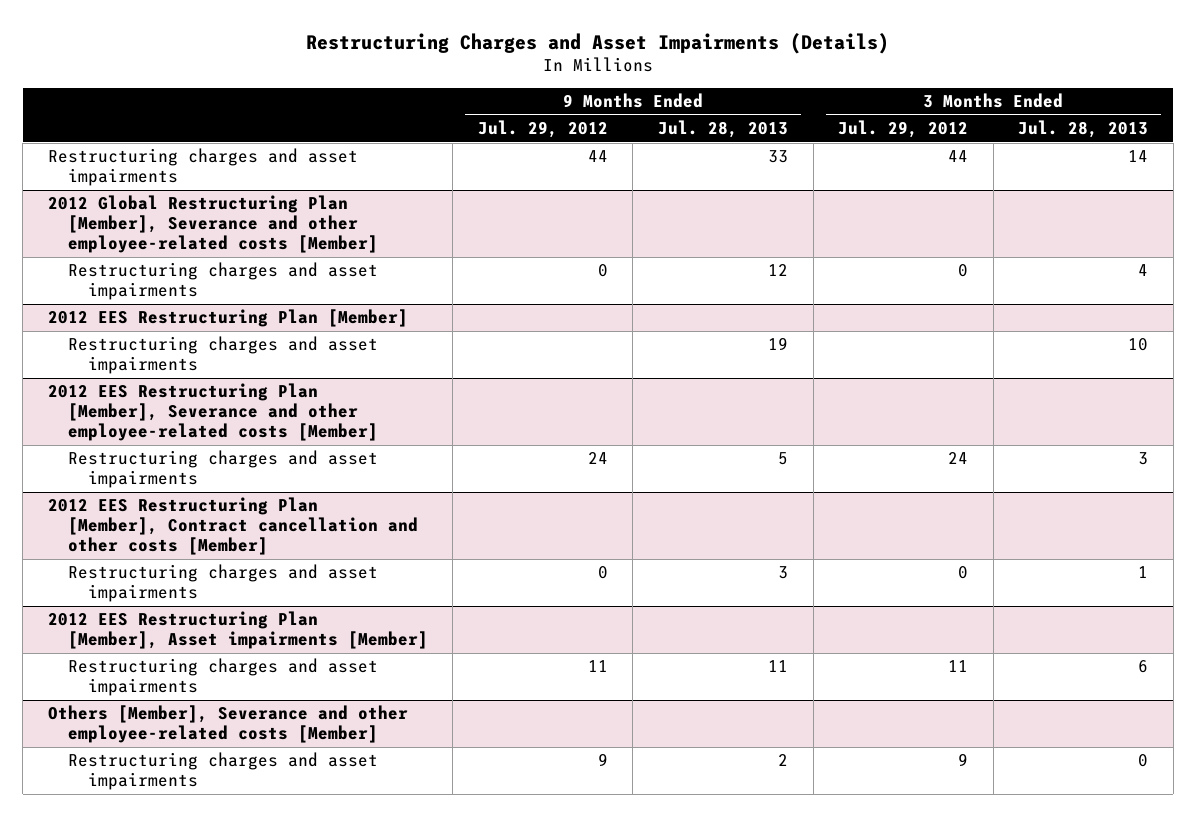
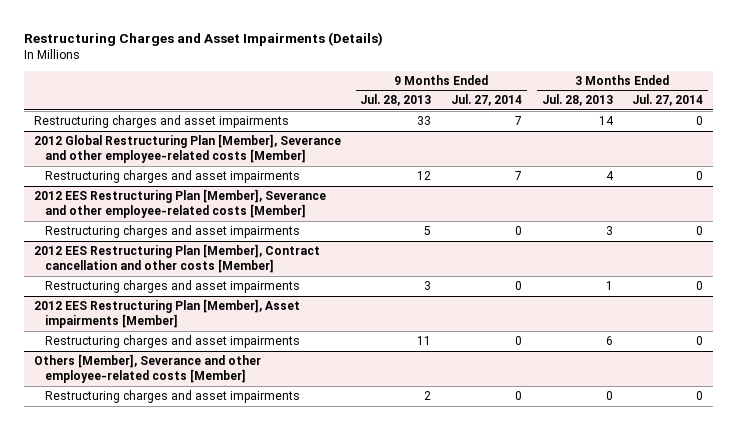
[477,120,608,139] Jul. 29, 2012 -> none
[838,120,969,139] Jul. 29, 2012 -> none
none -> [451,94,523,107] Jul. 27, 2014
none -> [632,94,704,107] Jul. 27, 2014
[47,309,408,328] 2012 EES Restructuring Plan [Member] -> none
[67,336,378,375] Restructuring charges and asset impairments -> none

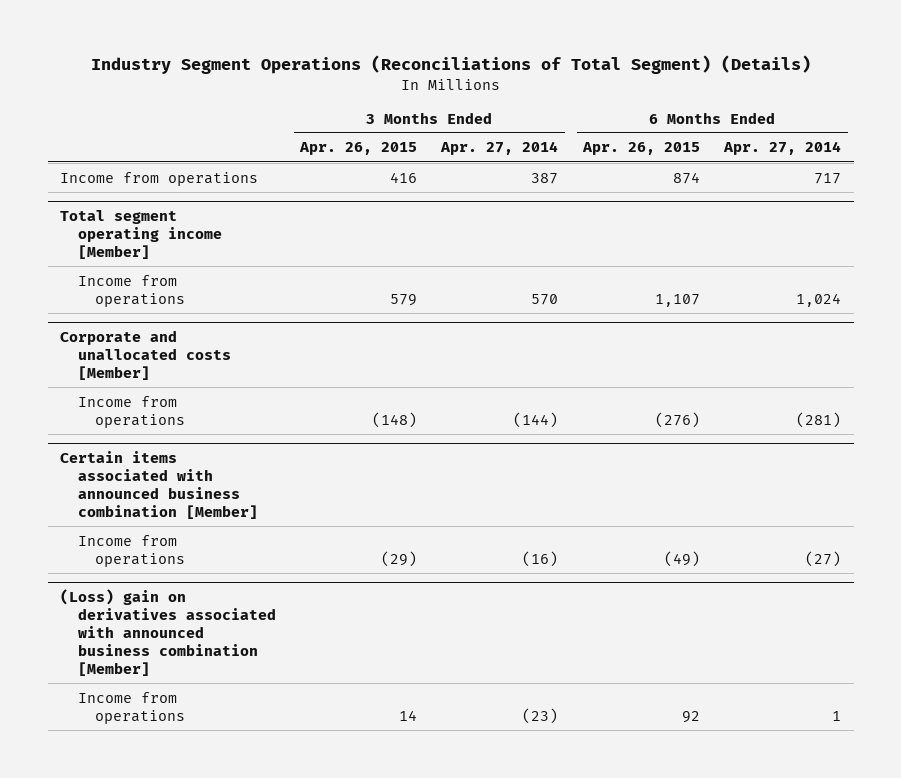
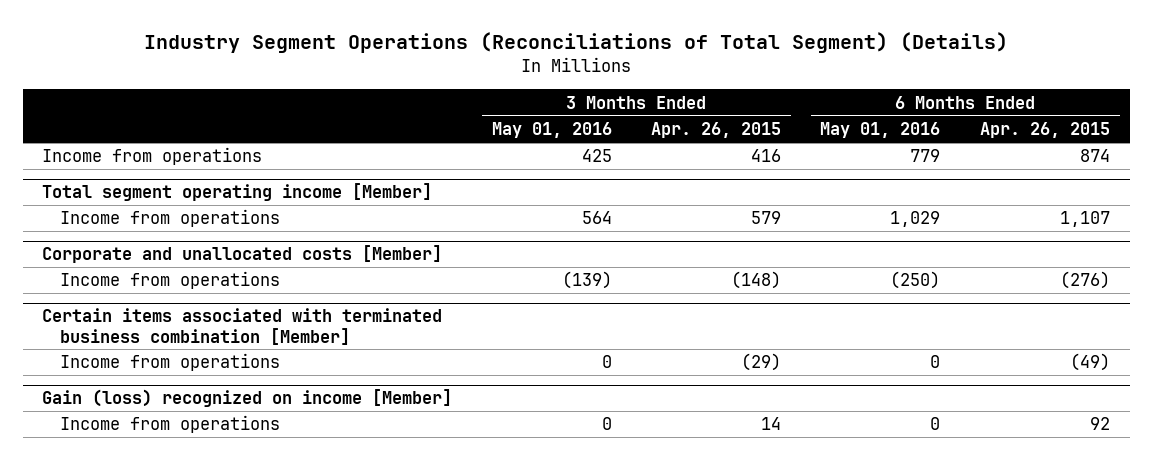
[440,141,559,156] Apr. 27, 2014 -> none
[723,141,842,156] Apr. 27, 2014 -> none
none -> [491,122,612,139] May 01, 2016
none -> [820,122,941,139] May 01, 2016
[59,450,258,519] Certain items associated with announced business combination [Member] -> [42,308,443,345] Certain items associated with terminated business combination [Member]
[59,588,276,676] (Loss) gain on derivatives associated with announced business combination [Member] -> [42,389,453,408] Gain (loss) recognized on income [Member]

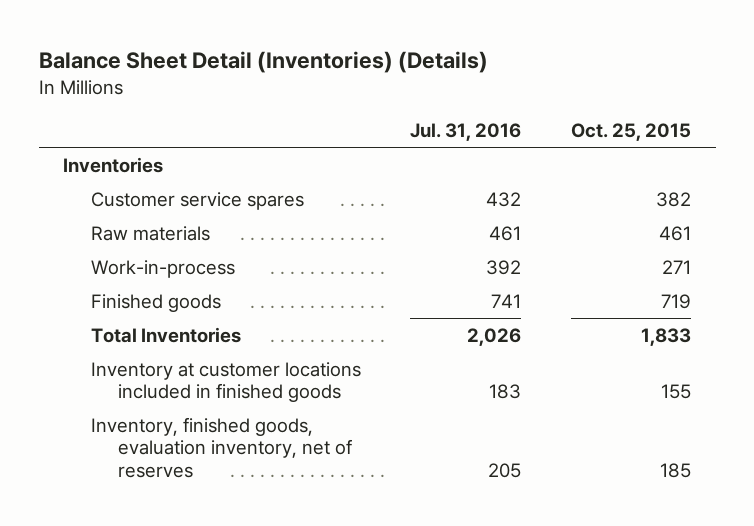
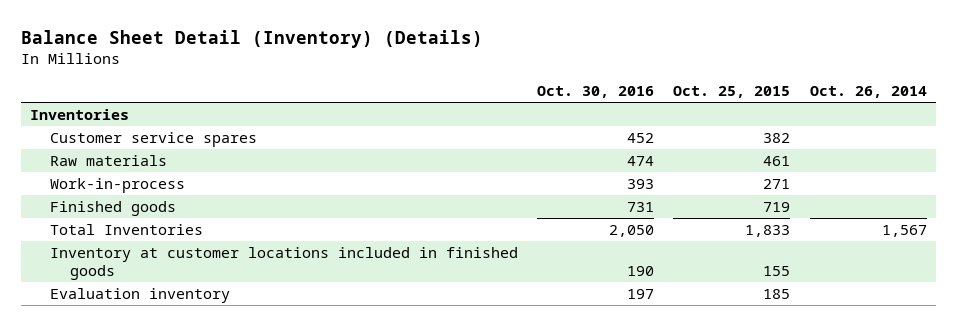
[38,51,488,74] Balance Sheet Detail (Inventories) (Details) -> [20,29,483,48] Balance Sheet Detail (Inventory) (Details)
[410,123,522,142] Jul. 31, 2016 -> none
none -> [537,86,655,99] Oct. 30, 2016
none -> [809,86,927,99] Oct. 26, 2014
[90,416,352,478] Inventory, finished goods, evaluation inventory, net of reserves -> [49,287,230,303] Evaluation inventory

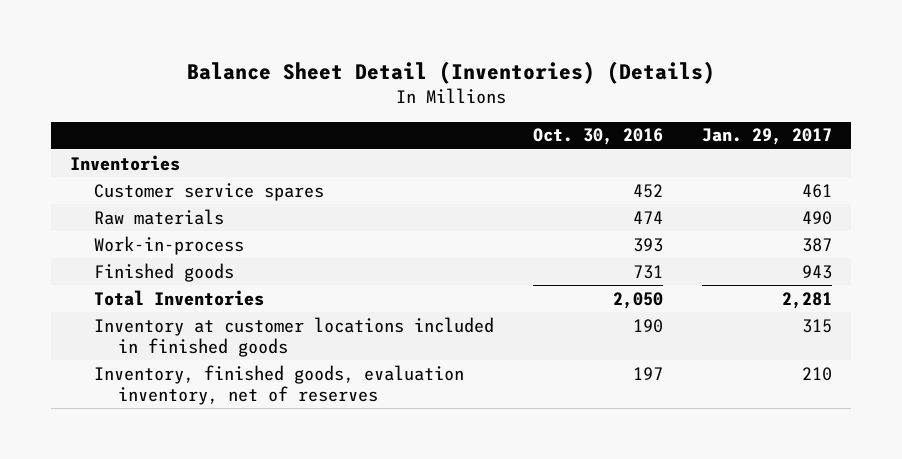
[20,29,483,48] Balance Sheet Detail (Inventory) (Details) -> [187,60,716,84] Balance Sheet Detail (Inventories) (Details)
[673,86,791,99] Oct. 25, 2015 -> none
[809,86,927,99] Oct. 26, 2014 -> none
none -> [701,128,832,146] Jan. 29, 2017
[49,287,230,303] Evaluation inventory -> [93,364,464,405] Inventory, finished goods, evaluation inventory, net of reserves

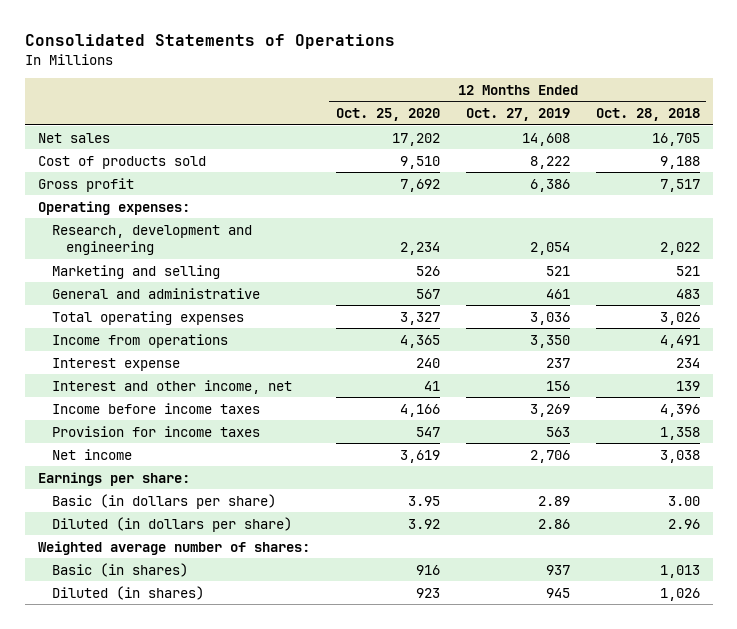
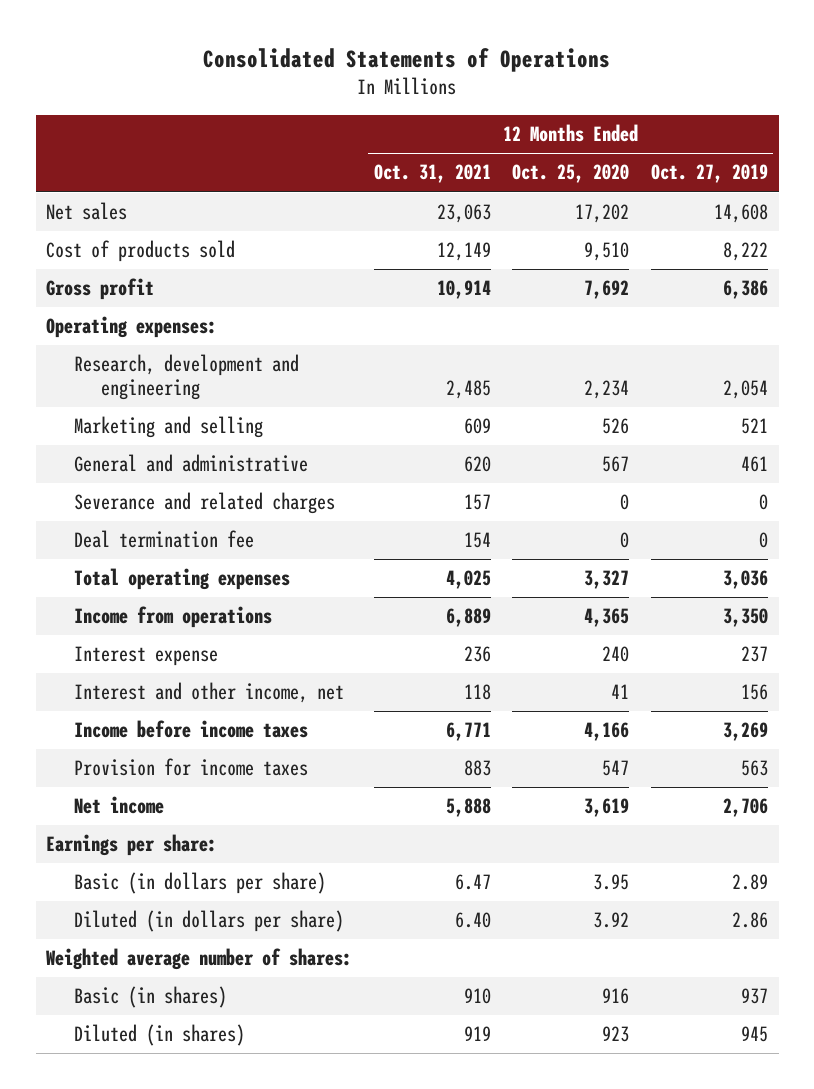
[595,108,700,122] Oct. 28, 2018 -> none
none -> [373,164,491,184] Oct. 31, 2021
none -> [73,492,335,515] Severance and related charges
none -> [73,530,254,549] Deal termination fee

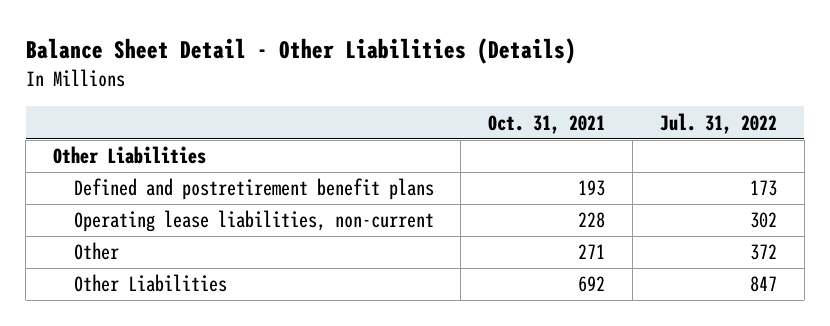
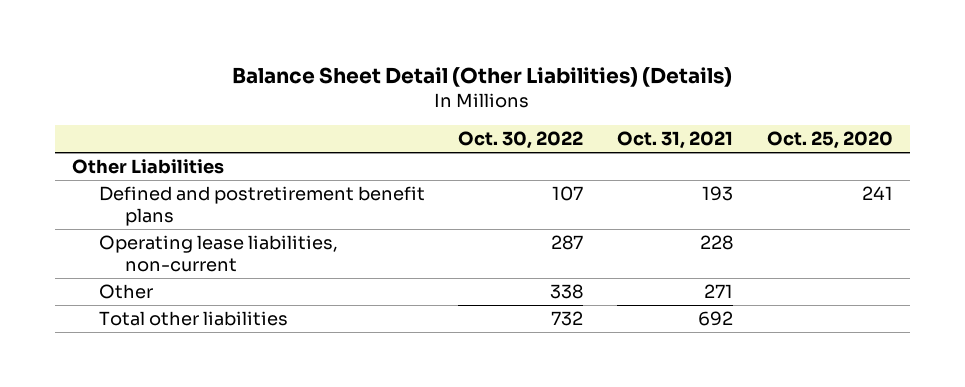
[25,37,576,64] Balance Sheet Detail - Other Liabilities (Details) -> [232,66,733,87] Balance Sheet Detail (Other Liabilities) (Details)
[659,112,777,134] Jul. 31, 2022 -> none
none -> [458,131,584,150] Oct. 30, 2022
none -> [767,131,894,150] Oct. 25, 2020
[73,274,227,293] Other Liabilities -> [98,311,288,327] Total other liabilities

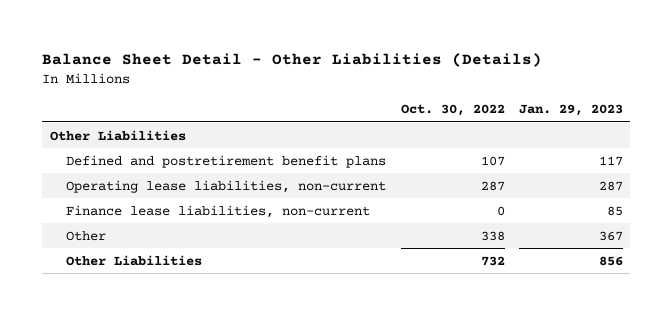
[232,66,733,87] Balance Sheet Detail (Other Liabilities) (Details) -> [42,52,543,67] Balance Sheet Detail - Other Liabilities (Details)
[617,131,734,150] Oct. 31, 2021 -> none
[767,131,894,150] Oct. 25, 2020 -> none
none -> [518,104,623,117] Jan. 29, 2023
none -> [66,204,371,218] Finance lease liabilities, non-current
[98,311,288,327] Total other liabilities -> [66,254,203,266] Other Liabilities

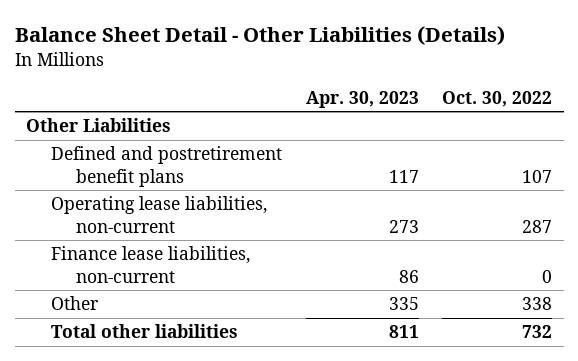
[518,104,623,117] Jan. 29, 2023 -> none
none -> [305,90,419,108] Apr. 30, 2023
[66,254,203,266] Other Liabilities -> [51,324,239,339] Total other liabilities

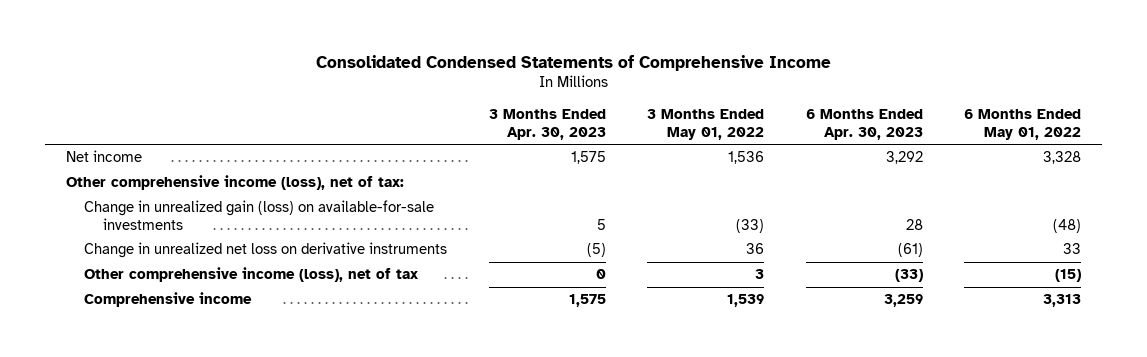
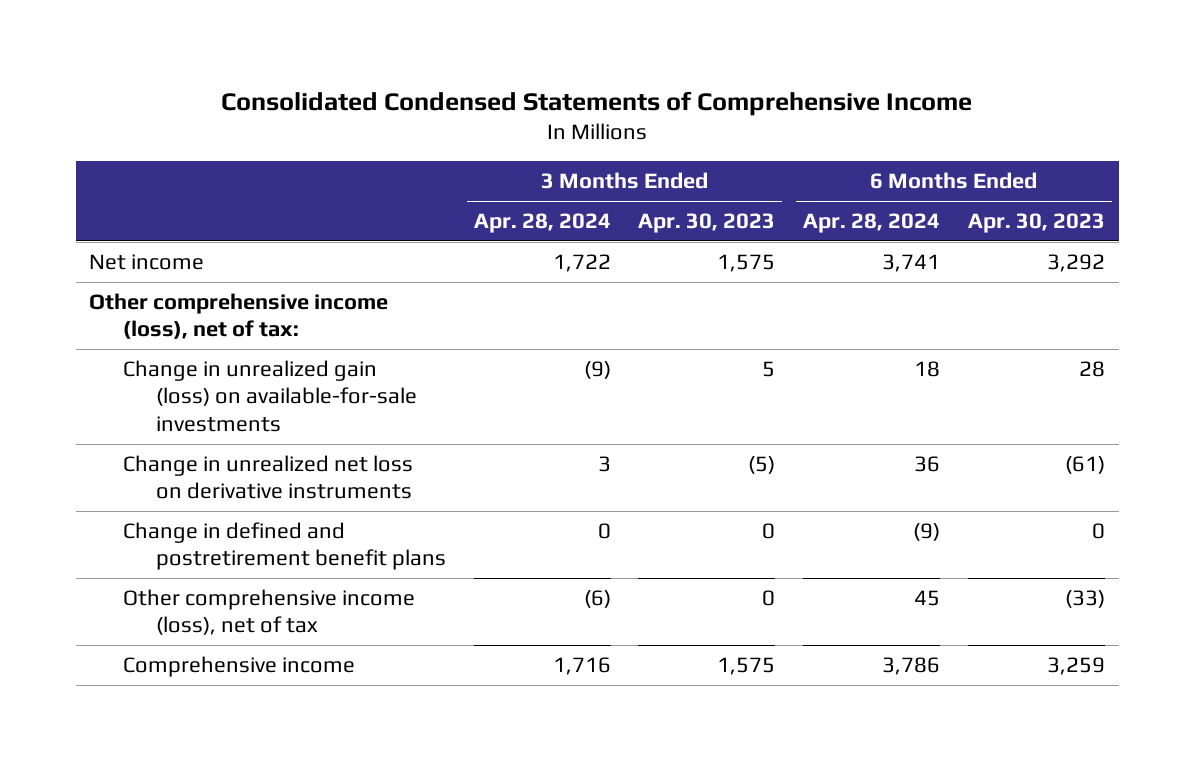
[647,108,765,140] 3 Months Ended May 01, 2022 -> none
[963,108,1081,140] 6 Months Ended May 01, 2022 -> none
none -> [473,213,611,234] Apr. 28, 2024
none -> [803,213,941,234] Apr. 28, 2024
none -> [122,522,447,571] Change in defined and postretirement benefit plans

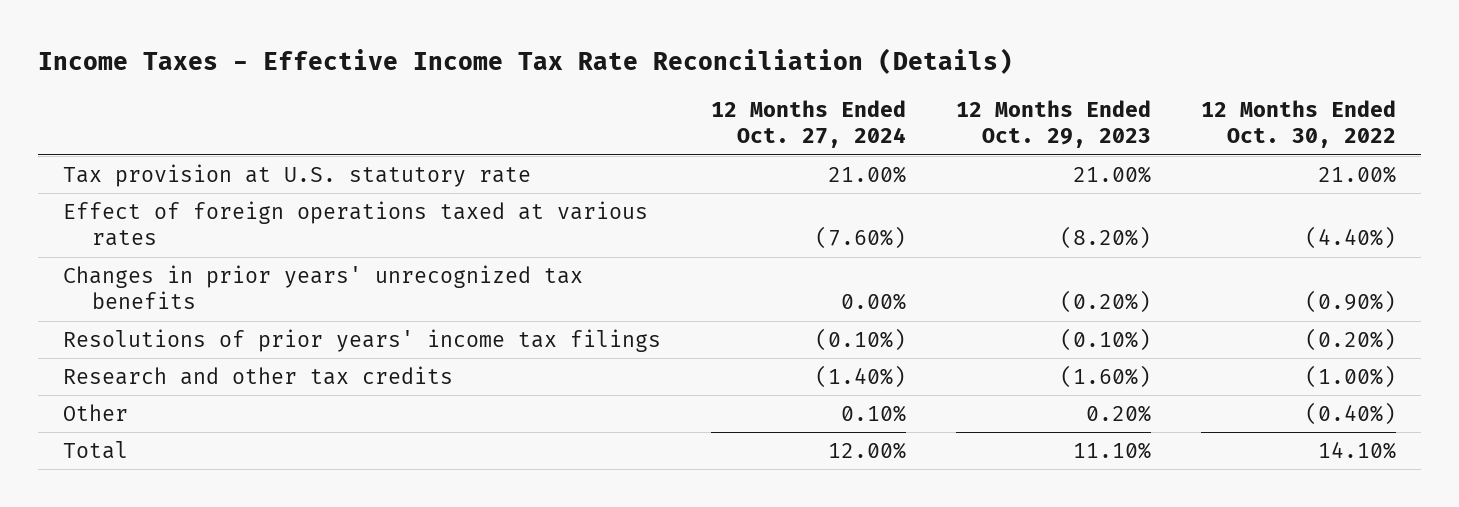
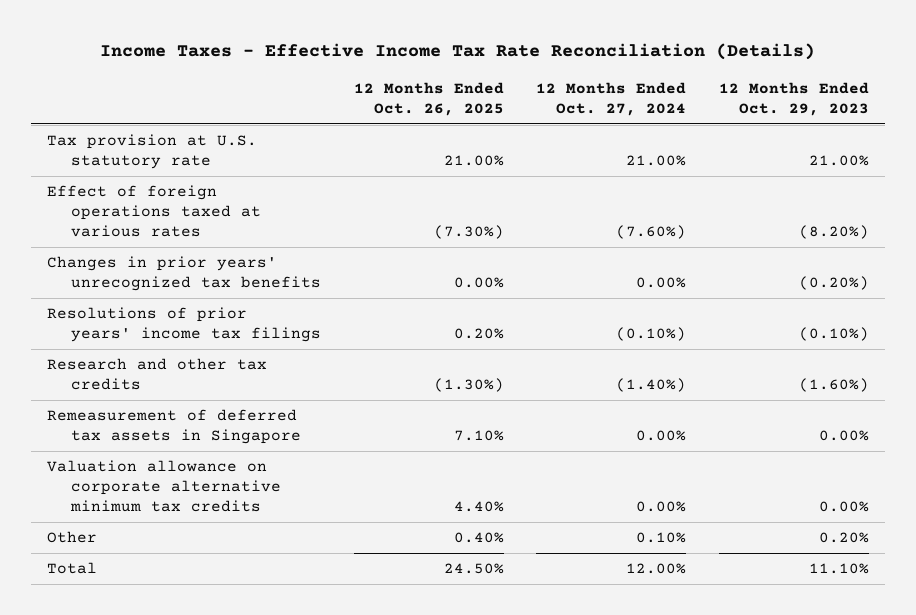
[1201,99,1397,149] 12 Months Ended Oct. 30, 2022 -> none
none -> [353,81,504,116] 12 Months Ended Oct. 26, 2025
none -> [47,409,302,445] Remeasurement of deferred tax assets in Singapore
none -> [47,460,282,512] Valuation allowance on corporate alternative minimum tax credits

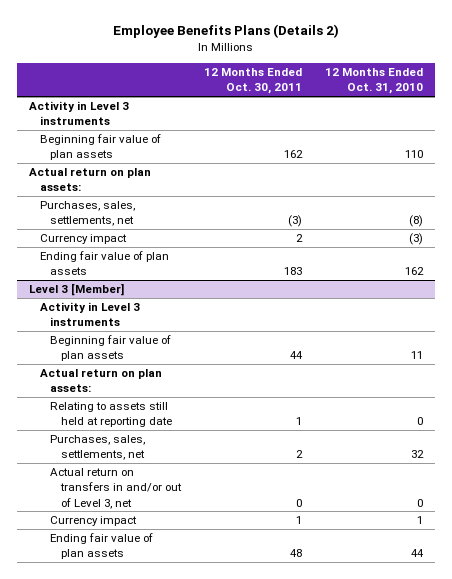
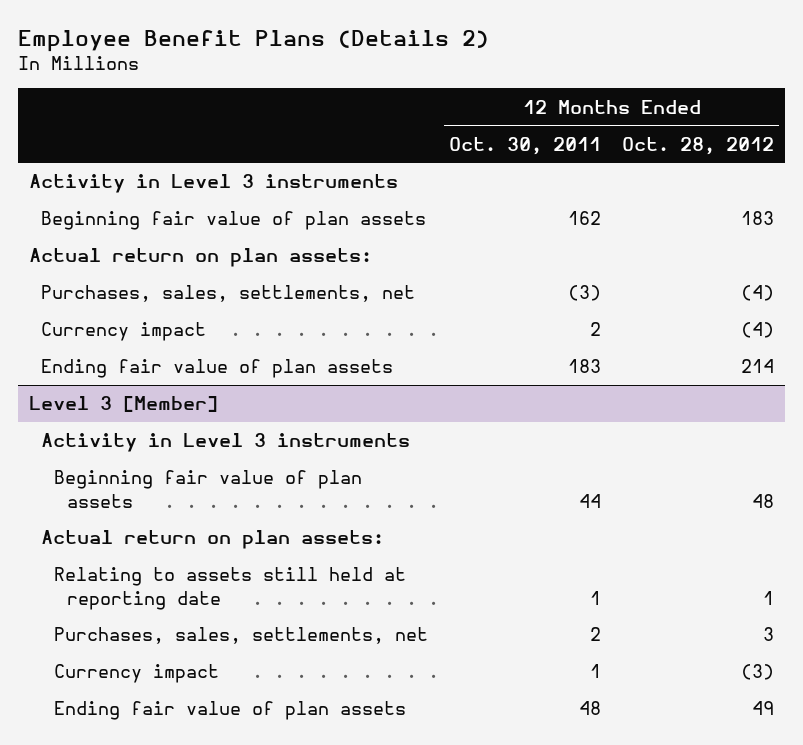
[112,24,339,39] Employee Benefits Plans (Details 2) -> [18,29,490,52] Employee Benefit Plans (Details 2)
[325,68,424,95] 12 Months Ended Oct. 31, 2010 -> none
none -> [622,136,775,155] Oct. 28, 2012
[50,468,182,509] Actual return on transfers in and/or out of Level 3, net -> none

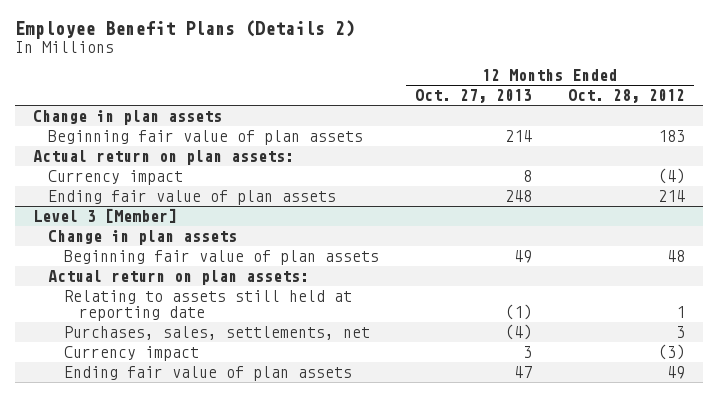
[449,136,602,155] Oct. 30, 2011 -> none
none -> [414,89,532,104] Oct. 27, 2013
[28,174,398,194] Activity in Level 3 instruments -> none
none -> [33,109,223,125] Change in plan assets
[41,285,416,303] Purchases, sales, settlements, net -> none
[41,433,411,453] Activity in Level 3 instruments -> none
none -> [48,229,238,245] Change in plan assets

